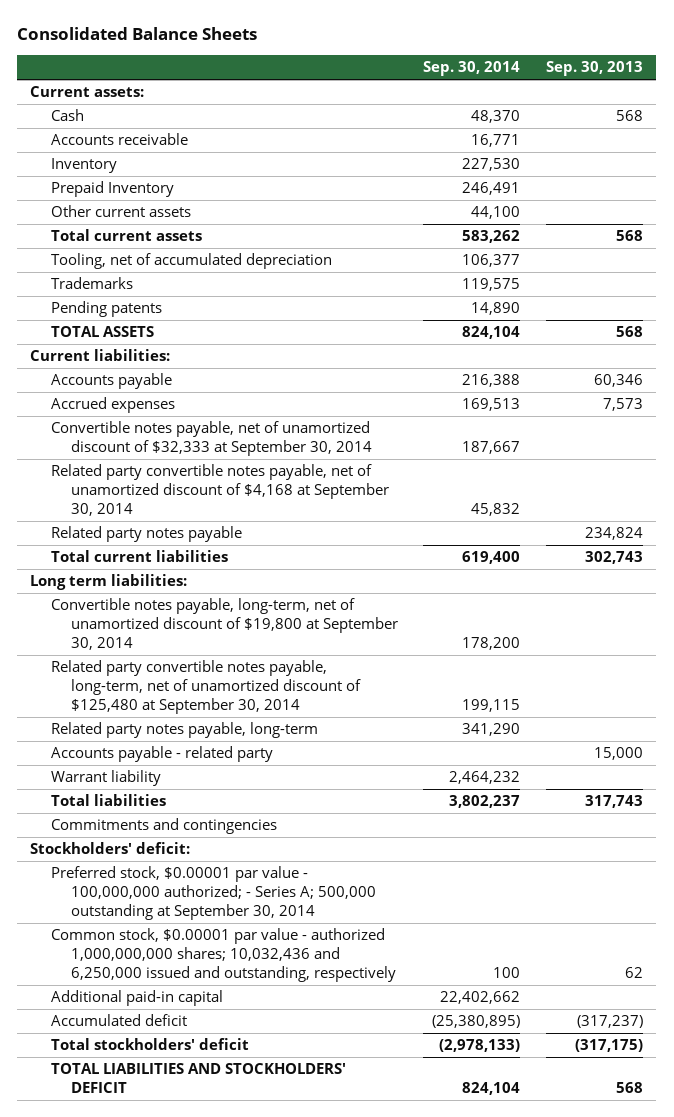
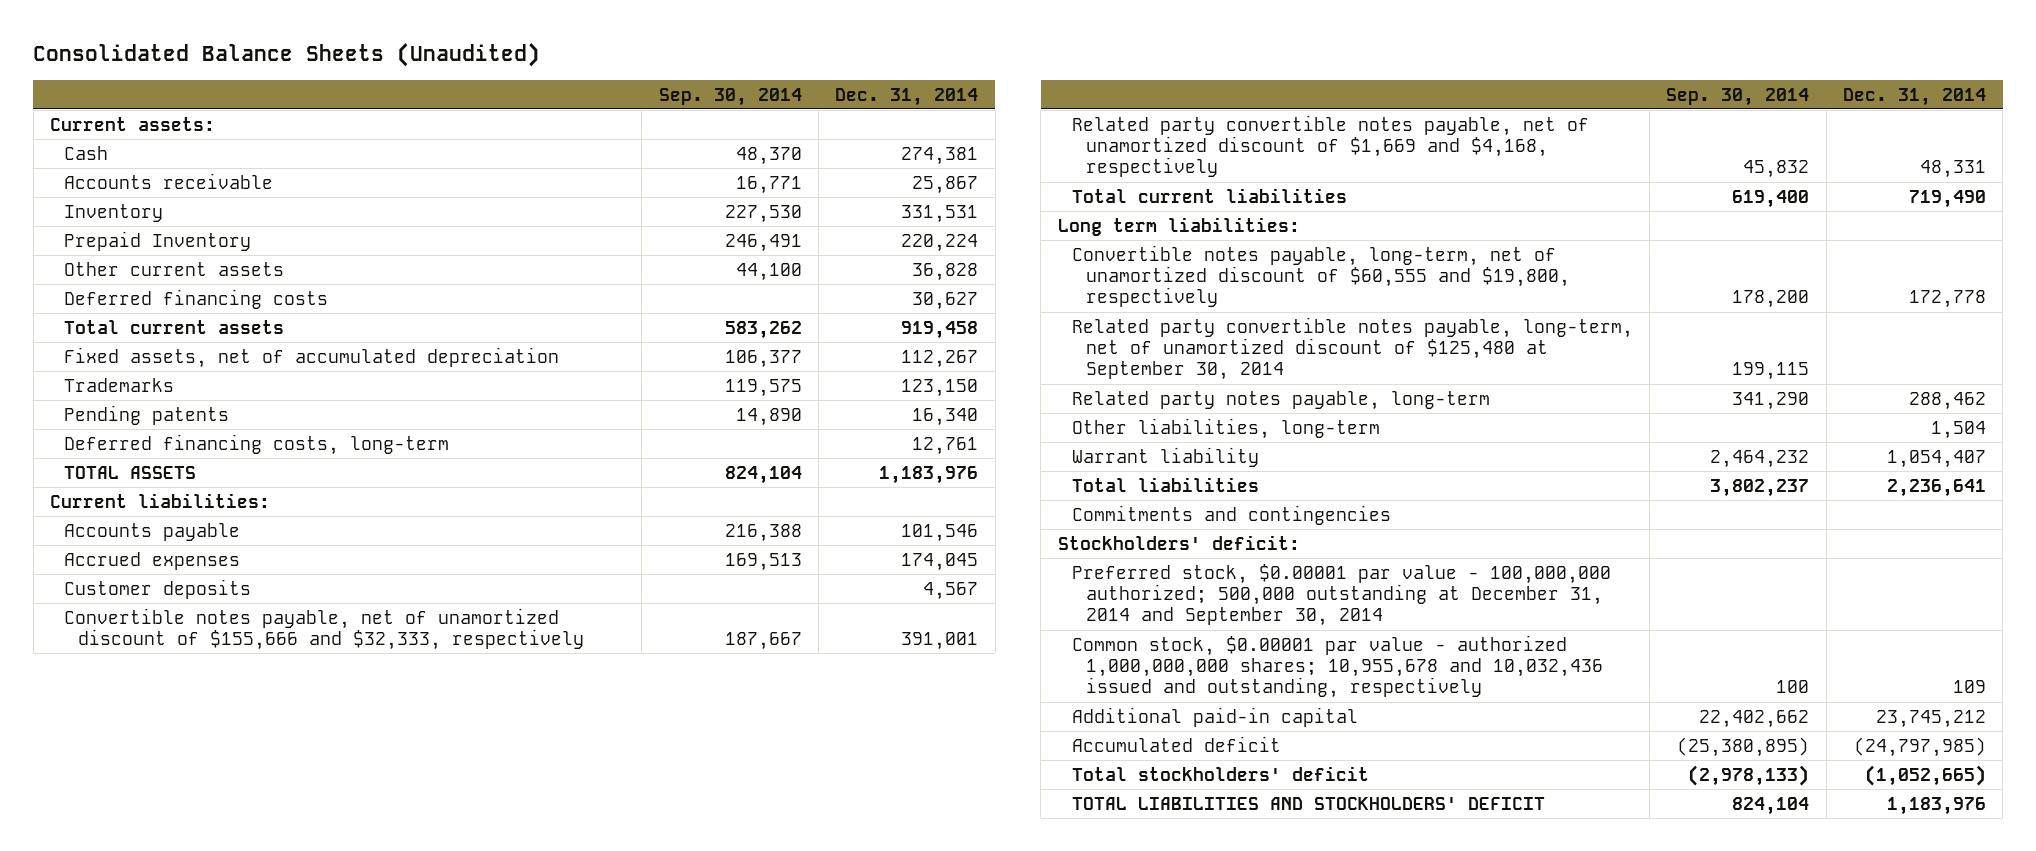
[17,27,258,41] Consolidated Balance Sheets -> [33,43,541,68] Consolidated Balance Sheets (Unaudited)
[546,61,644,77] Sep. 30, 2013 -> none
none -> [835,87,979,106] Dec. 31, 2014
none -> [64,289,329,310] Deferred financing costs
[50,253,332,270] Tooling, net of accumulated depreciation -> [64,347,560,369] Fixed assets, net of accumulated depreciation
none -> [64,434,450,456] Deferred financing costs, long-term
[50,526,242,543] Related party notes payable -> none
none -> [64,579,252,600] Customer deposits
[50,421,372,457] Convertible notes payable, net of unamortized discount of $32,333 at September 30, 2014 -> [64,608,584,651] Convertible notes payable, net of unamortized discount of $155,666 and $32,333, respectively
[50,464,389,516] Related party convertible notes payable, net of unamortized discount of $4,168 at September 30, 2014 -> [1071,115,1589,178] Related party convertible notes payable, net of unamortized discount of $1,669 and $4,168, respectively
[50,598,398,650] Convertible notes payable, long-term, net of unamortized discount of $19,800 at September 30, 2014 -> [1071,245,1570,308] Convertible notes payable, long-term, net of unamortized discount of $60,555 and $19,800, respectively
[50,746,273,763] Accounts payable - related party -> none
none -> [1071,418,1380,440] Other liabilities, long-term
[50,866,376,920] Preferred stock, $0.00001 par value - 100,000,000 authorized; - Series A; 500,000 outstanding at September 30, 2014 -> [1071,564,1611,627] Preferred stock, $0.00001 par value - 100,000,000 authorized; 500,000 outstanding at December 31, 2014 and September 30, 2014
[50,928,396,982] Common stock, $0.00001 par value - authorized 1,000,000,000 shares; 10,032,436 and 6,250,000 issued and outstanding, respectively -> [1071,635,1603,699] Common stock, $0.00001 par value - authorized 1,000,000,000 shares; 10,955,678 and 10,032,436 issued and outstanding, respectively

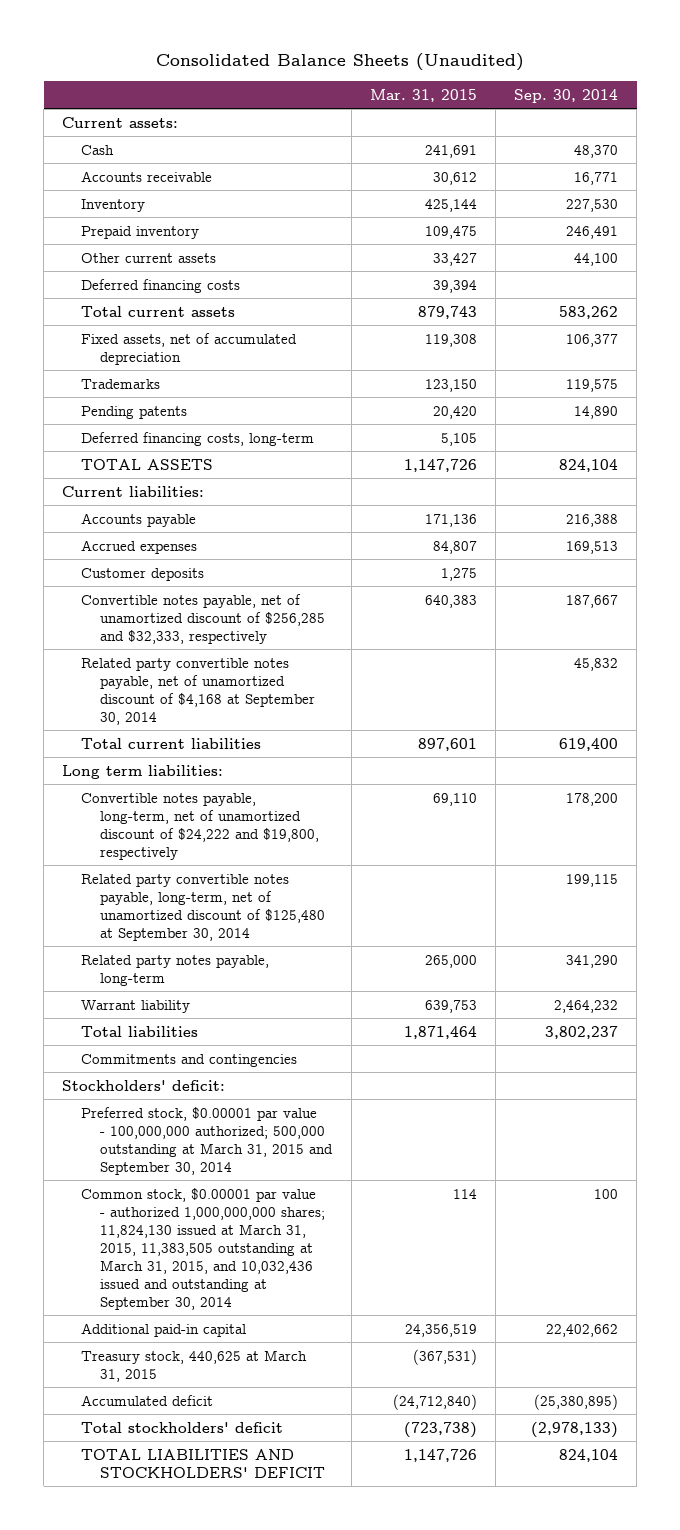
[835,87,979,106] Dec. 31, 2014 -> none
none -> [369,88,477,102] Mar. 31, 2015
[64,231,252,252] Prepaid Inventory -> [81,225,200,239] Prepaid inventory
[64,608,584,651] Convertible notes payable, net of unamortized discount of $155,666 and $32,333, respectively -> [81,593,326,644] Convertible notes payable, net of unamortized discount of $256,285 and $32,333, respectively
[1071,115,1589,178] Related party convertible notes payable, net of unamortized discount of $1,669 and $4,168, respectively -> [81,657,316,725] Related party convertible notes payable, net of unamortized discount of $4,168 at September 30, 2014
[1071,245,1570,308] Convertible notes payable, long-term, net of unamortized discount of $60,555 and $19,800, respectively -> [81,792,320,860] Convertible notes payable, long-term, net of unamortized discount of $24,222 and $19,800, respectively
[1071,418,1380,440] Other liabilities, long-term -> none
[1071,564,1611,627] Preferred stock, $0.00001 par value - 100,000,000 authorized; 500,000 outstanding at December 31, 2014 and September 30, 2014 -> [81,1106,334,1175] Preferred stock, $0.00001 par value - 100,000,000 authorized; 500,000 outstanding at March 31, 2015 and September 30, 2014
[1071,635,1603,699] Common stock, $0.00001 par value - authorized 1,000,000,000 shares; 10,955,678 and 10,032,436 issued and outstanding, respectively -> [81,1187,326,1310] Common stock, $0.00001 par value - authorized 1,000,000,000 shares; 11,824,130 issued at March 31, 2015, 11,383,505 outstanding at March 31, 2015, and 10,032,436 issued and outstanding at September 30, 2014
none -> [81,1349,308,1382] Treasury stock, 440,625 at March 31, 2015

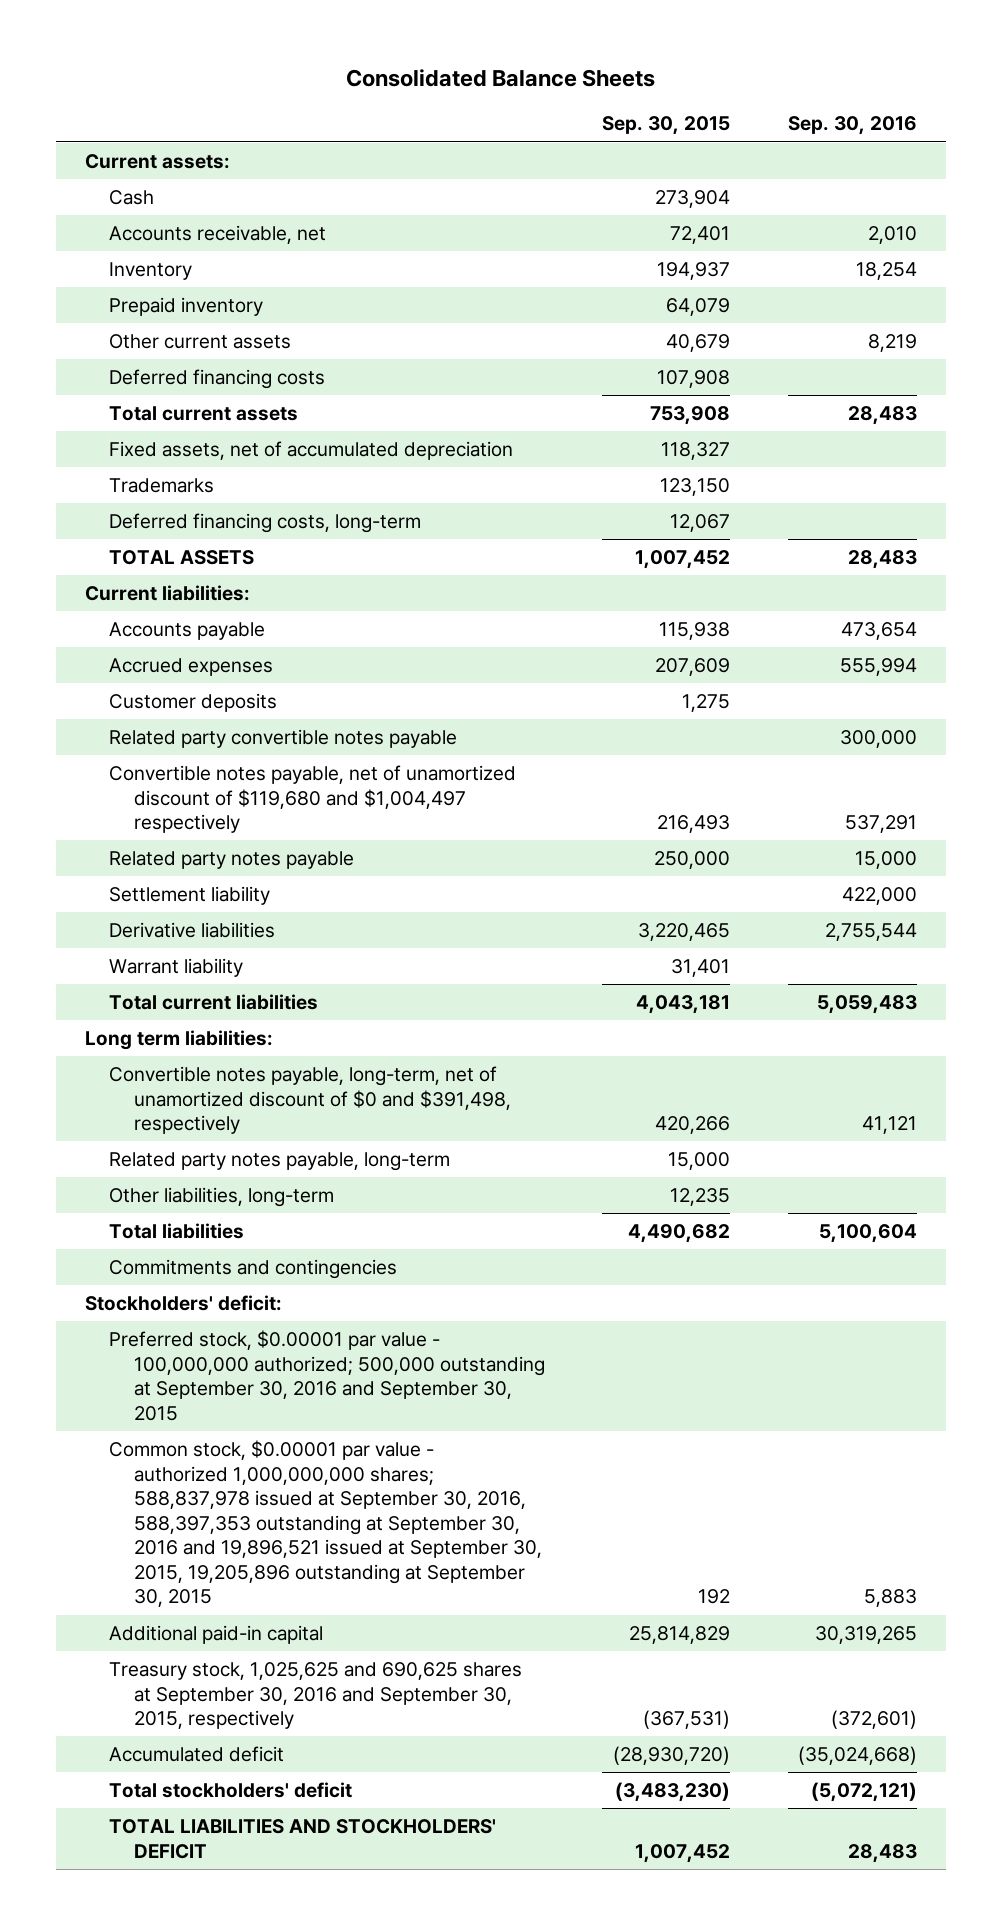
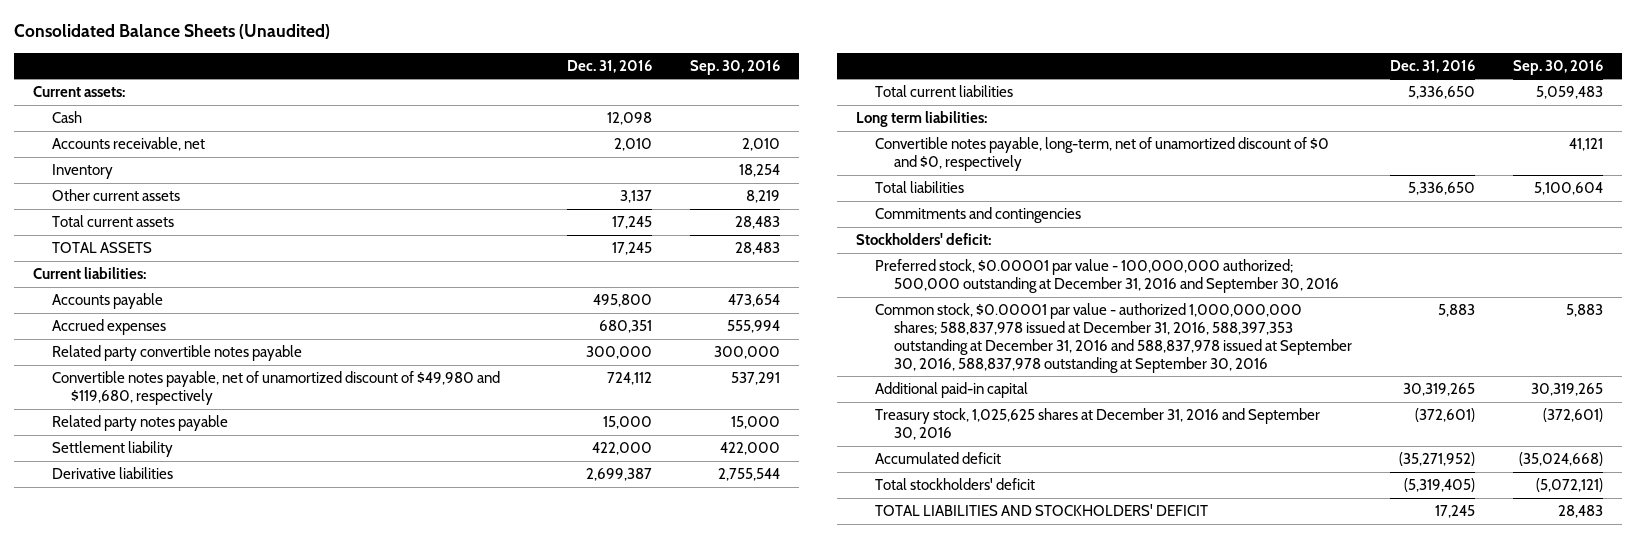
[346,69,656,88] Consolidated Balance Sheets -> [13,24,330,40] Consolidated Balance Sheets (Unaudited)
[602,116,731,136] Sep. 30, 2015 -> none
none -> [567,59,653,73] Dec. 31, 2016
[109,297,264,317] Prepaid inventory -> none
[109,369,326,390] Deferred financing costs -> none
[109,441,514,461] Fixed assets, net of accumulated depreciation -> none
[109,478,215,494] Trademarks -> none
[109,513,422,534] Deferred financing costs, long-term -> none
[109,693,278,713] Customer deposits -> none
[109,765,517,834] Convertible notes payable, net of unamortized discount of $119,680 and $1,004,497 respectively -> [52,371,501,406] Convertible notes payable, net of unamortized discount of $49,980 and $119,680, respectively
[109,958,244,978] Warrant liability -> none
[109,1152,451,1172] Related party notes payable, long-term -> none
[109,1187,335,1208] Other liabilities, long-term -> none
[109,1066,511,1135] Convertible notes payable, long-term, net of unamortized discount of $0 and $391,498, respectively -> [874,137,1329,172] Convertible notes payable, long-term, net of unamortized discount of $0 and $0, respectively
[109,1330,545,1421] Preferred stock, $0.00001 par value - 100,000,000 authorized; 500,000 outstanding at September 30, 2016 and September 30, 2015 -> [874,259,1340,294] Preferred stock, $0.00001 par value - 100,000,000 authorized; 500,000 outstanding at December 31, 2016 and September 30, 2016
[109,1440,542,1608] Common stock, $0.00001 par value - authorized 1,000,000,000 shares; 588,837,978 issued at September 30, 2016, 588,397,353 outstanding at September 30, 2016 and 19,896,521 issued at September 30, 2015, 19,205,896 outstanding at September 30, 2015 -> [874,303,1353,373] Common stock, $0.00001 par value - authorized 1,000,000,000 shares; 588,837,978 issued at December 31, 2016, 588,397,353 outstanding at December 31, 2016 and 588,837,978 issued at September 30, 2016, 588,837,978 outstanding at September 30, 2016
[109,1662,523,1730] Treasury stock, 1,025,625 and 690,625 shares at September 30, 2016 and September 30, 2015, respectively -> [874,408,1320,441] Treasury stock, 1,025,625 shares at December 31, 2016 and September 30, 2016

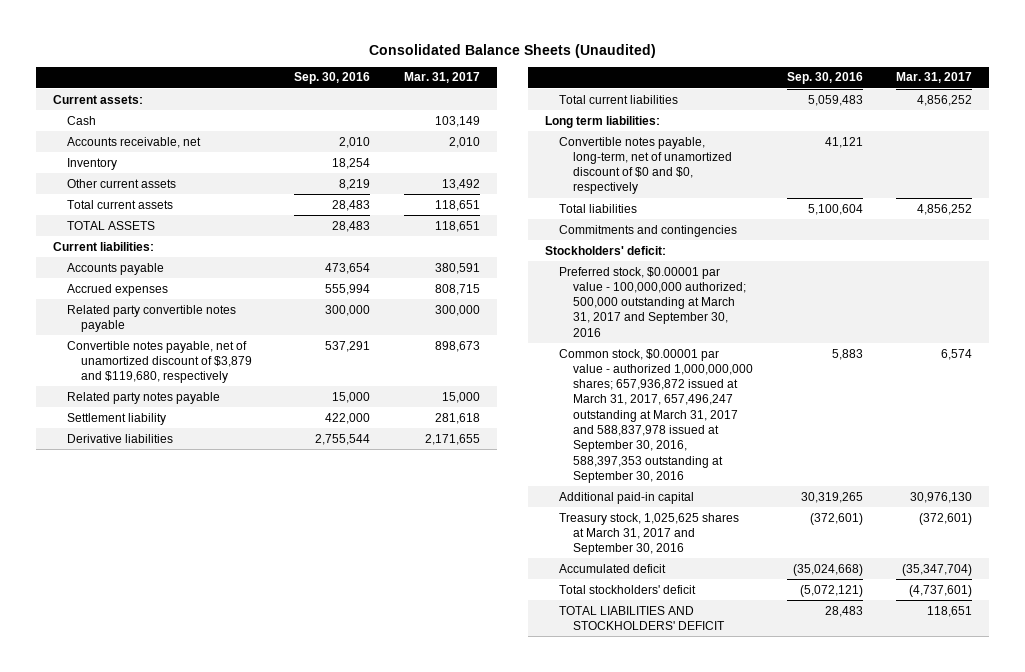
[567,59,653,73] Dec. 31, 2016 -> none
none -> [404,72,481,84] Mar. 31, 2017
[52,371,501,406] Convertible notes payable, net of unamortized discount of $49,980 and $119,680, respectively -> [66,340,252,384] Convertible notes payable, net of unamortized discount of $3,879 and $119,680, respectively
[874,259,1340,294] Preferred stock, $0.00001 par value - 100,000,000 authorized; 500,000 outstanding at December 31, 2016 and September 30, 2016 -> [558,266,746,337] Preferred stock, $0.00001 par value - 100,000,000 authorized; 500,000 outstanding at March 31, 2017 and September 30, 2016
[874,303,1353,373] Common stock, $0.00001 par value - authorized 1,000,000,000 shares; 588,837,978 issued at December 31, 2016, 588,397,353 outstanding at December 31, 2016 and 588,837,978 issued at September 30, 2016, 588,837,978 outstanding at September 30, 2016 -> [558,348,753,483] Common stock, $0.00001 par value - authorized 1,000,000,000 shares; 657,936,872 issued at March 31, 2017, 657,496,247 outstanding at March 31, 2017 and 588,837,978 issued at September 30, 2016, 588,397,353 outstanding at September 30, 2016
[874,408,1320,441] Treasury stock, 1,025,625 shares at December 31, 2016 and September 30, 2016 -> [558,512,739,556] Treasury stock, 1,025,625 shares at March 31, 2017 and September 30, 2016

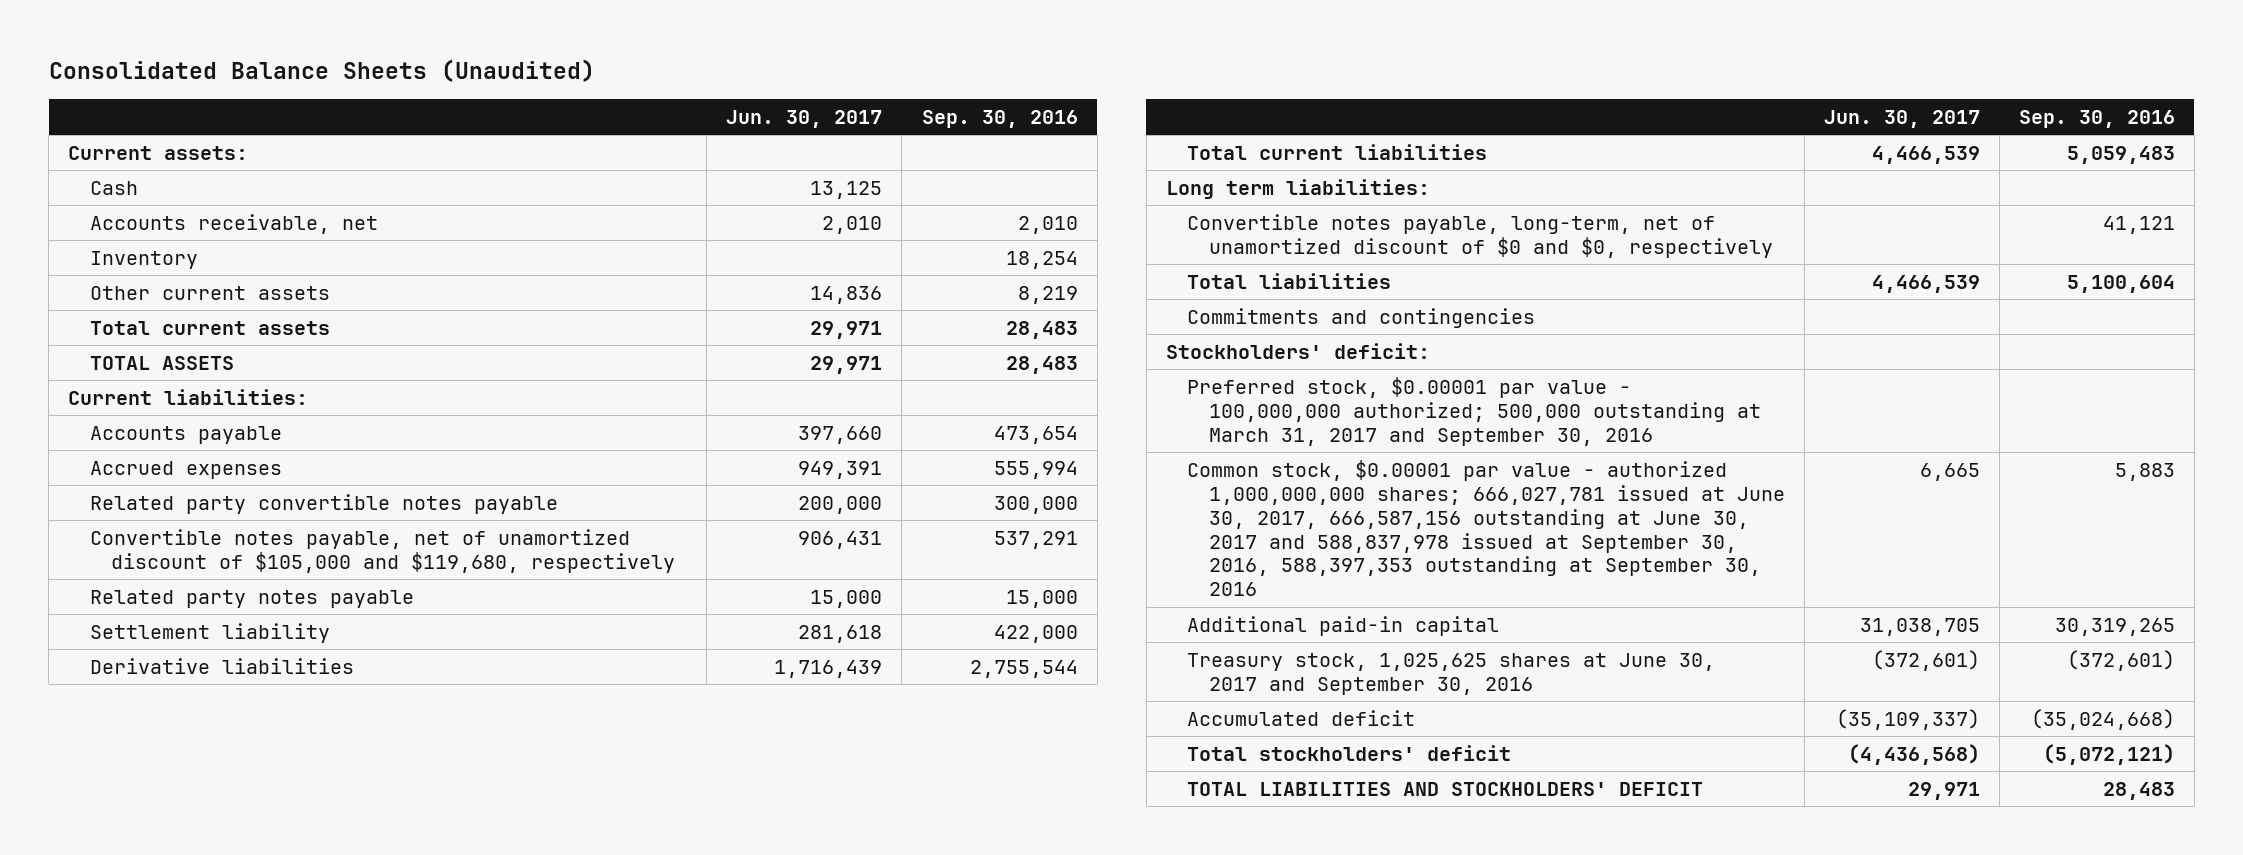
[404,72,481,84] Mar. 31, 2017 -> none
none -> [726,109,883,128] Jun. 30, 2017
[66,340,252,384] Convertible notes payable, net of unamortized discount of $3,879 and $119,680, respectively -> [89,528,676,573] Convertible notes payable, net of unamortized discount of $105,000 and $119,680, respectively
[558,348,753,483] Common stock, $0.00001 par value - authorized 1,000,000,000 shares; 657,936,872 issued at March 31, 2017, 657,496,247 outstanding at March 31, 2017 and 588,837,978 issued at September 30, 2016, 588,397,353 outstanding at September 30, 2016 -> [1187,459,1785,597] Common stock, $0.00001 par value - authorized 1,000,000,000 shares; 666,027,781 issued at June 30, 2017, 666,587,156 outstanding at June 30, 2017 and 588,837,978 issued at September 30, 2016, 588,397,353 outstanding at September 30, 2016
[558,512,739,556] Treasury stock, 1,025,625 shares at March 31, 2017 and September 30, 2016 -> [1187,652,1716,695] Treasury stock, 1,025,625 shares at June 30, 2017 and September 30, 2016

